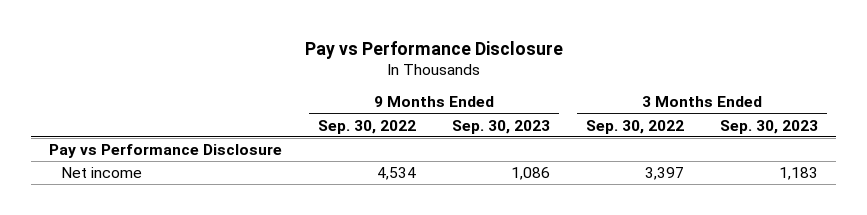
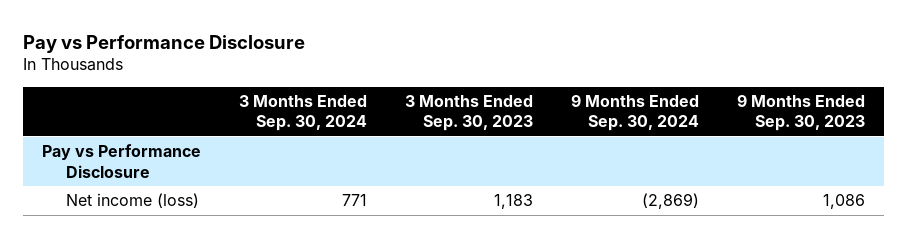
[318,119,417,134] Sep. 30, 2022 -> none
[586,119,685,134] Sep. 30, 2022 -> none
none -> [239,95,368,132] 3 Months Ended Sep. 30, 2024
none -> [570,94,699,132] 9 Months Ended Sep. 30, 2024
[60,167,142,179] Net income -> [66,193,200,209] Net income (loss)

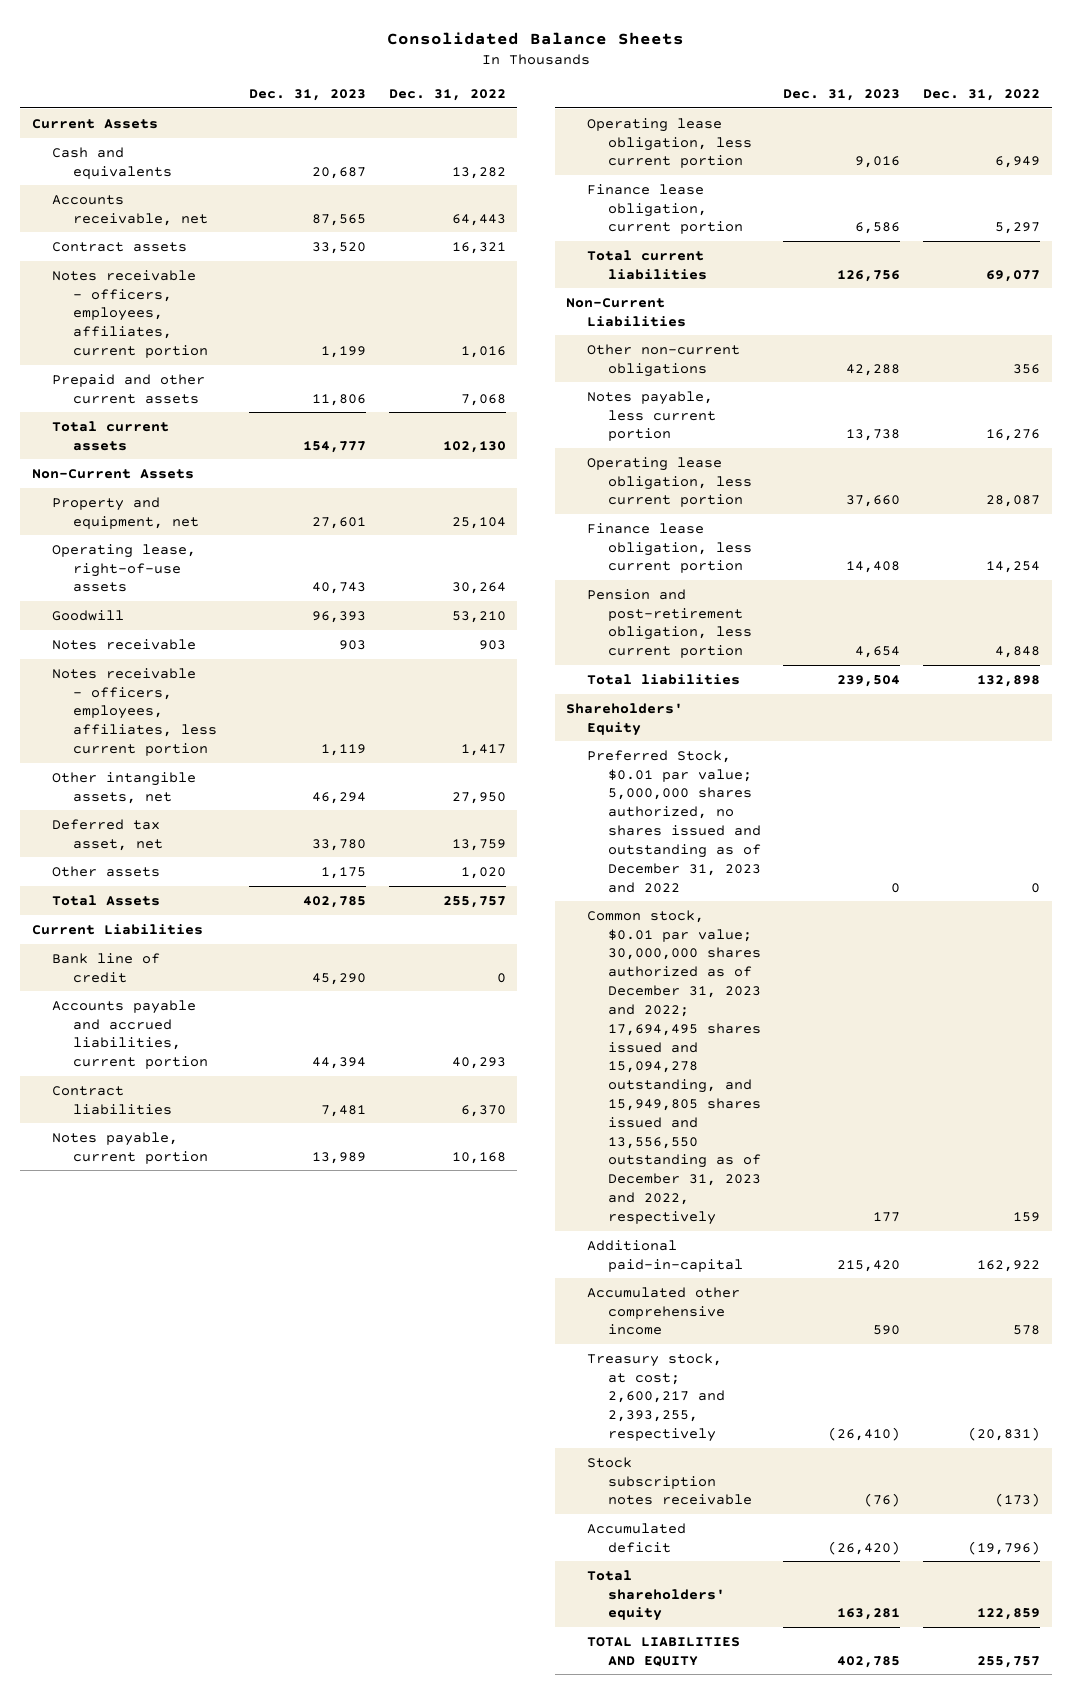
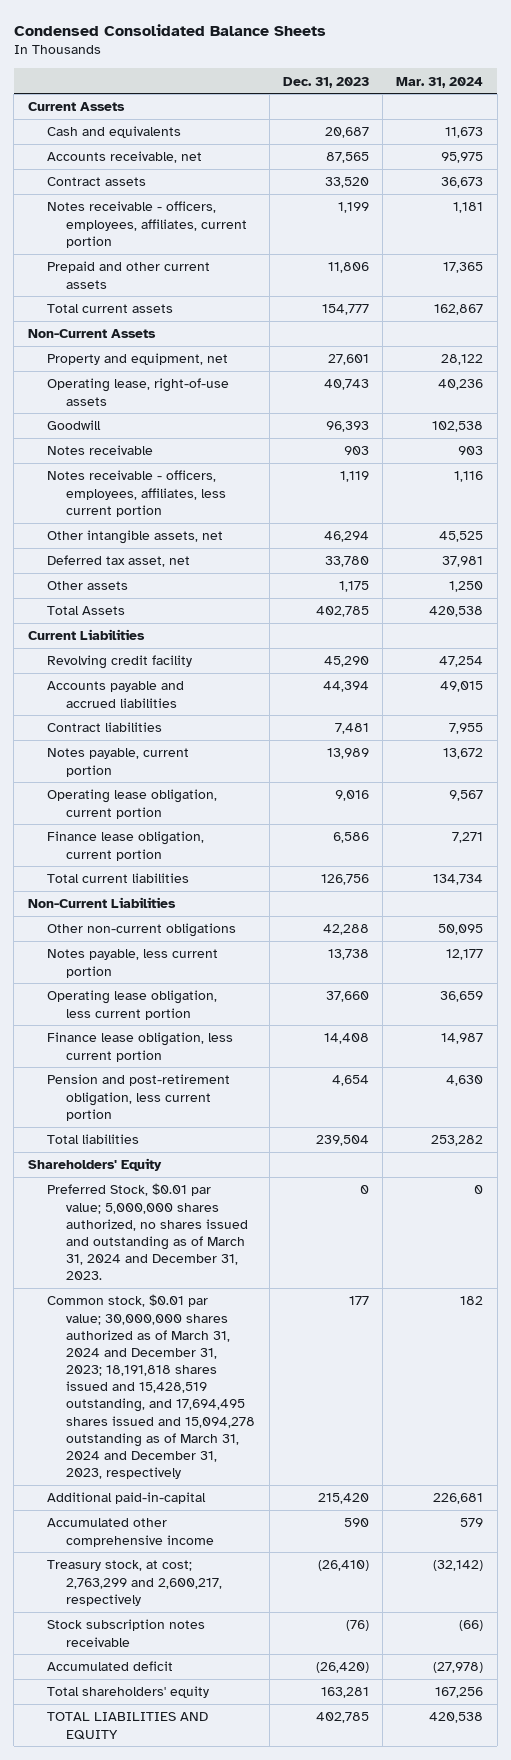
[386,31,684,45] Consolidated Balance Sheets -> [13,23,326,36] Condensed Consolidated Balance Sheets
[388,88,506,101] Dec. 31, 2022 -> none
none -> [396,76,484,88] Mar. 31, 2024
[52,952,161,983] Bank line of credit -> [47,655,193,670] Revolving credit facility
[52,999,208,1070] Accounts payable and accrued liabilities, current portion -> [47,681,185,708] Accounts payable and accrued liabilities
[586,117,752,169] Operating lease obligation, less current portion -> [47,789,218,819] Operating lease obligation, current portion
[586,749,761,893] Preferred Stock, $0.01 par value; 5,000,000 shares authorized, no shares issued and outstanding as of December 31, 2023 and 2022 -> [47,1183,249,1281] Preferred Stock, $0.01 par value; 5,000,000 shares authorized, no shares issued and outstanding as of March 31, 2024 and December 31, 2023.
[586,909,761,1225] Common stock, $0.01 par value; 30,000,000 shares authorized as of December 31, 2023 and 2022; 17,694,495 shares issued and 15,094,278 outstanding, and 15,949,805 shares issued and 13,556,550 outstanding as of December 31, 2023 and 2022, respectively -> [47,1294,256,1480] Common stock, $0.01 par value; 30,000,000 shares authorized as of March 31, 2024 and December 31, 2023; 18,191,818 shares issued and 15,428,519 outstanding, and 17,694,495 shares issued and 15,094,278 outstanding as of March 31, 2024 and December 31, 2023, respectively
[586,1352,725,1443] Treasury stock, at cost; 2,600,217 and 2,393,255, respectively -> [47,1560,223,1606] Treasury stock, at cost; 2,763,299 and 2,600,217, respectively

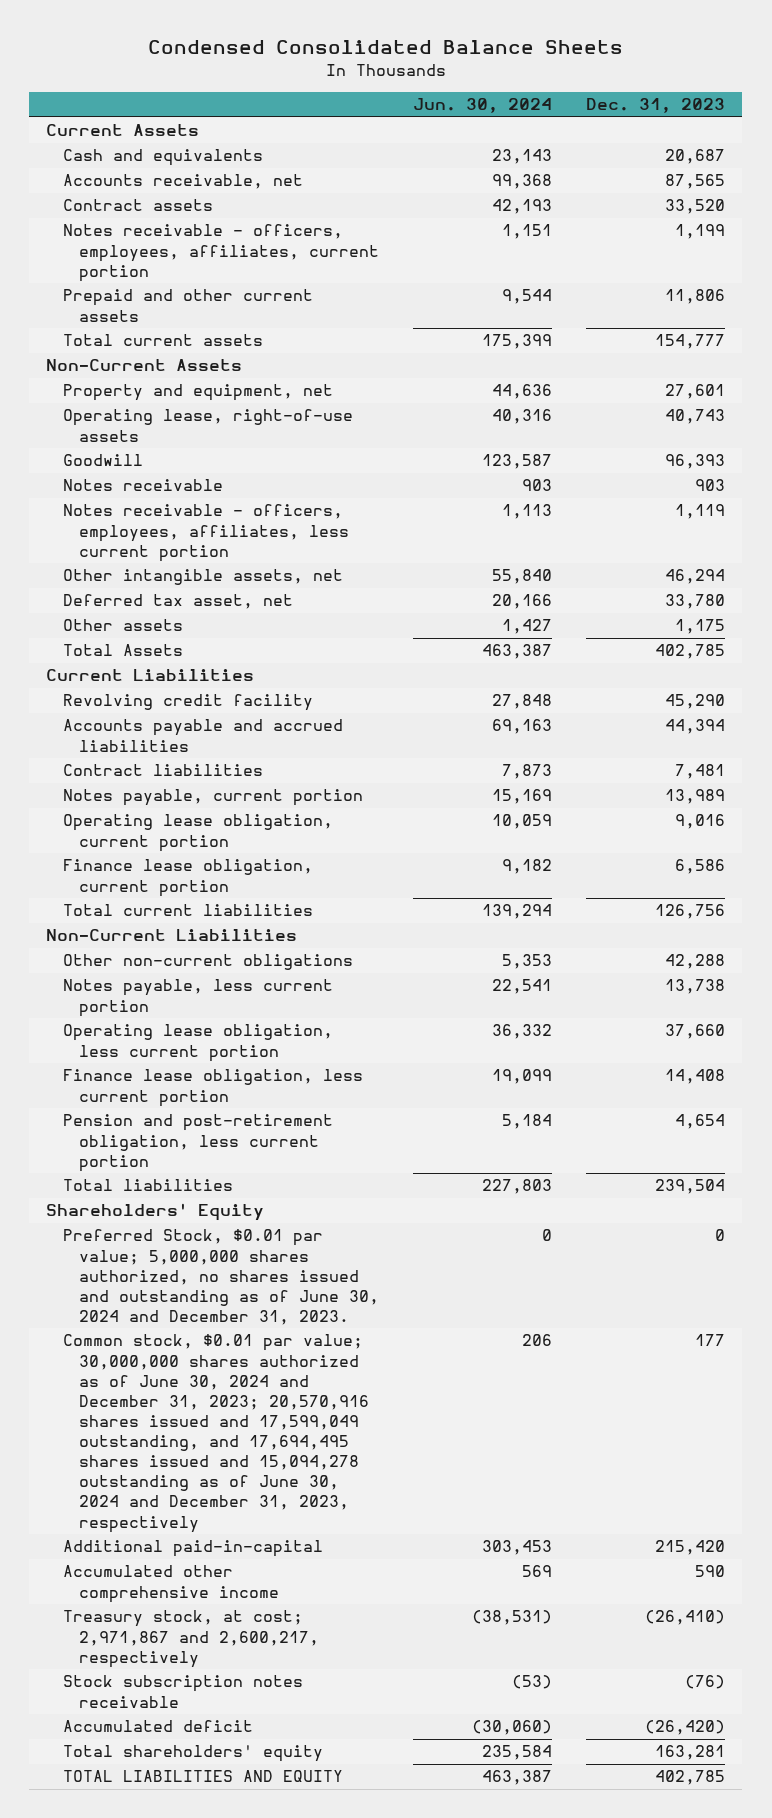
[396,76,484,88] Mar. 31, 2024 -> none
none -> [413,98,553,114] Jun. 30, 2024
[47,1183,249,1281] Preferred Stock, $0.01 par value; 5,000,000 shares authorized, no shares issued and outstanding as of March 31, 2024 and December 31, 2023. -> [62,1229,380,1325] Preferred Stock, $0.01 par value; 5,000,000 shares authorized, no shares issued and outstanding as of June 30, 2024 and December 31, 2023.
[47,1294,256,1480] Common stock, $0.01 par value; 30,000,000 shares authorized as of March 31, 2024 and December 31, 2023; 18,191,818 shares issued and 15,428,519 outstanding, and 17,694,495 shares issued and 15,094,278 outstanding as of March 31, 2024 and December 31, 2023, respectively -> [62,1334,370,1533] Common stock, $0.01 par value; 30,000,000 shares authorized as of June 30, 2024 and December 31, 2023; 20,570,916 shares issued and 17,599,049 outstanding, and 17,694,495 shares issued and 15,094,278 outstanding as of June 30, 2024 and December 31, 2023, respectively
[47,1560,223,1606] Treasury stock, at cost; 2,763,299 and 2,600,217, respectively -> [62,1610,320,1668] Treasury stock, at cost; 2,971,867 and 2,600,217, respectively

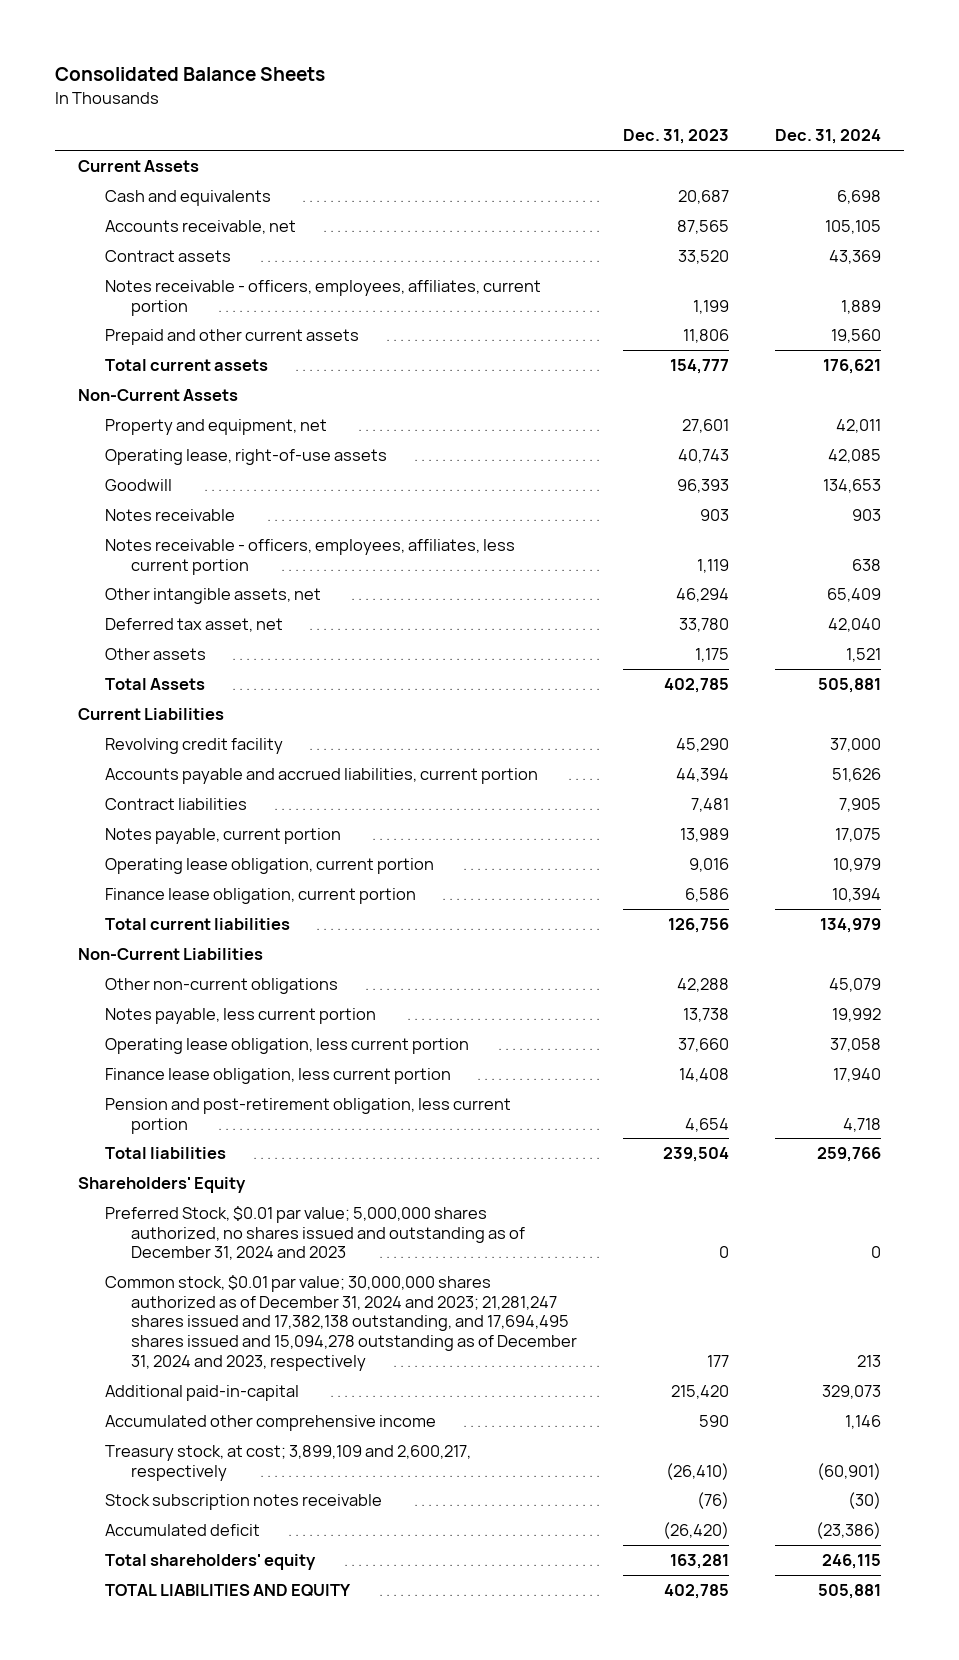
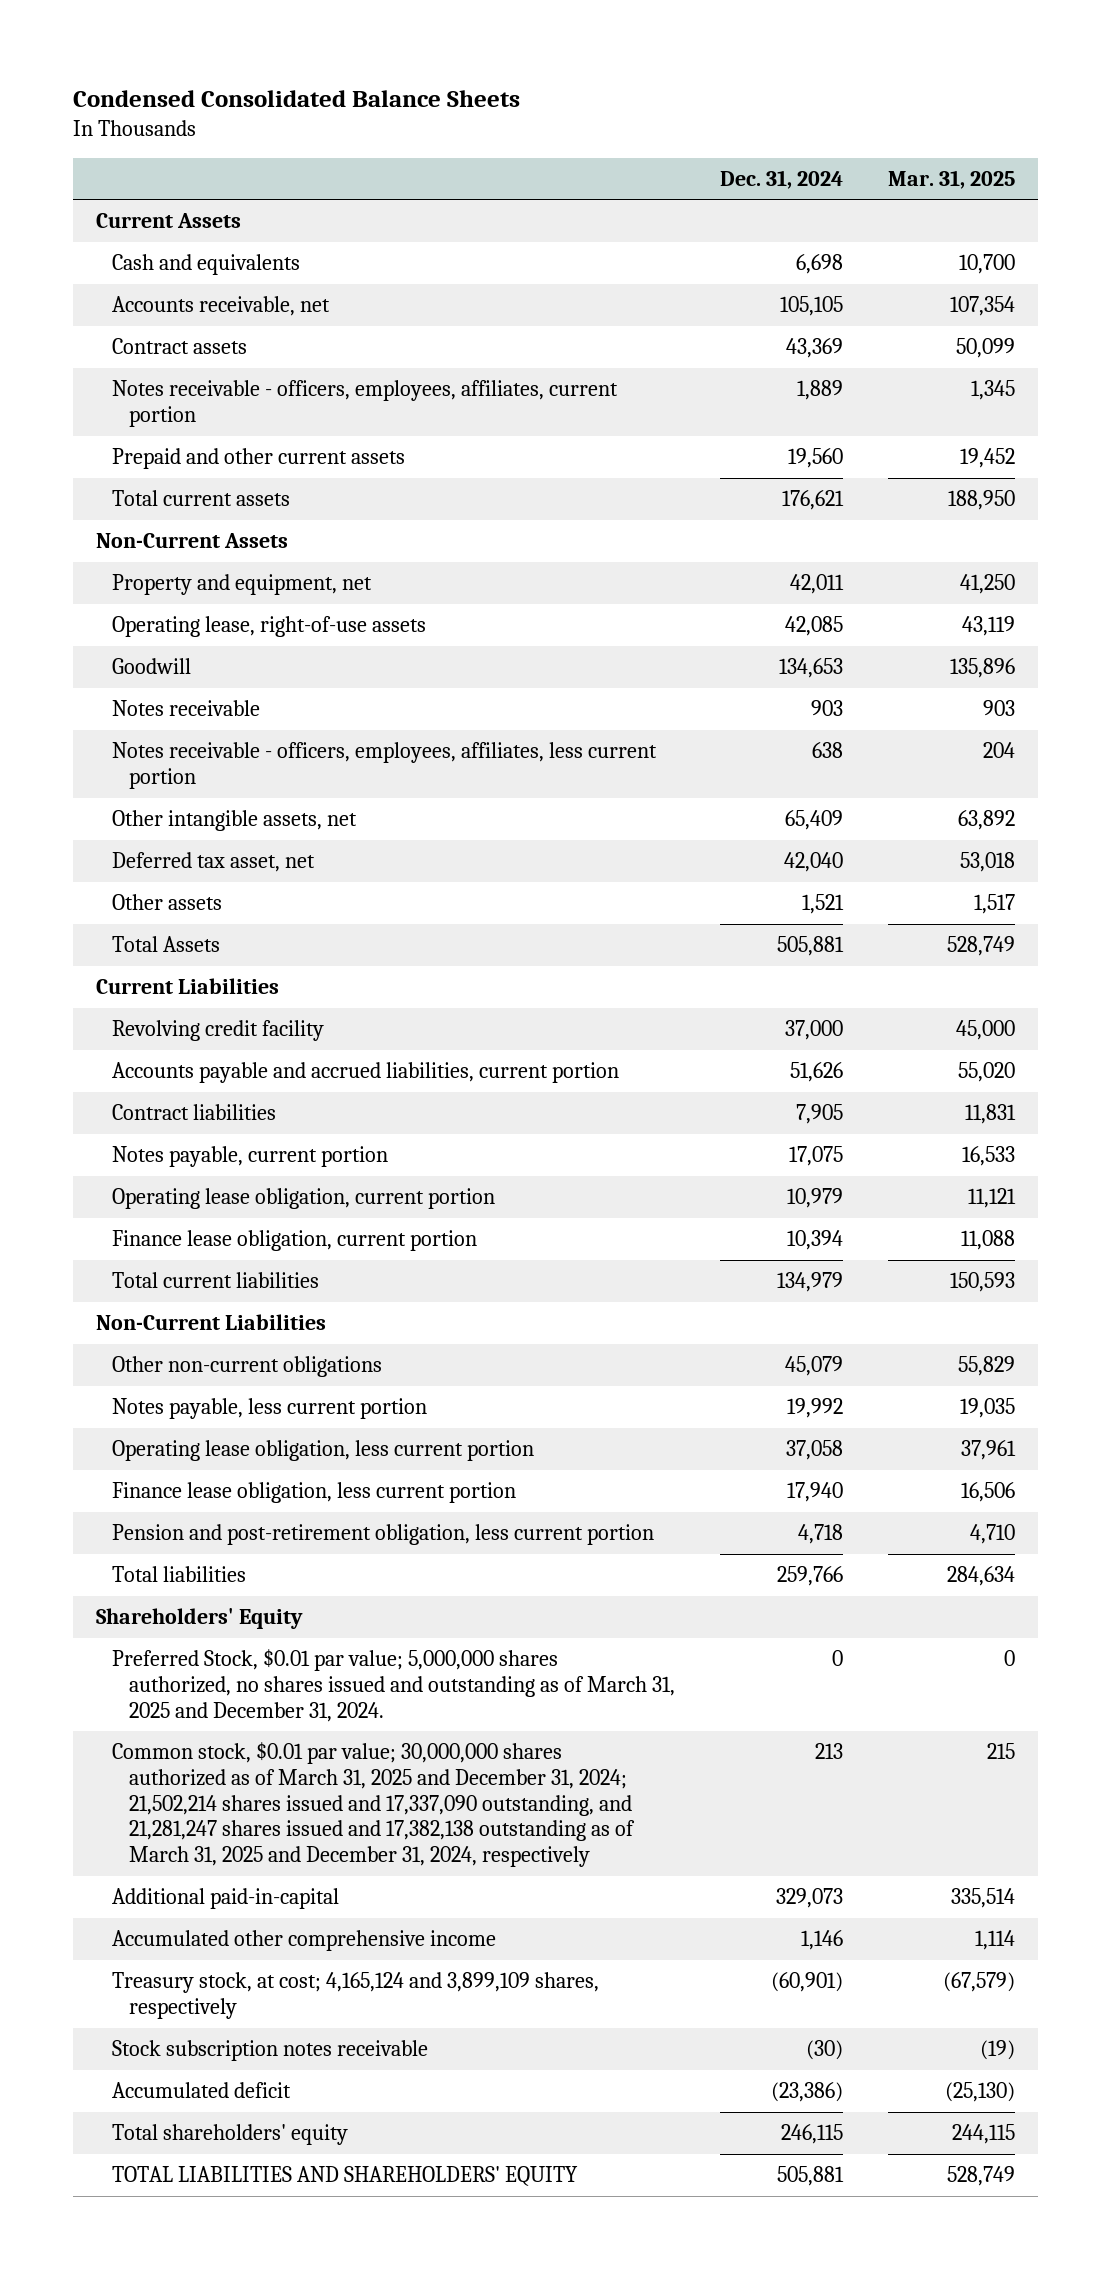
[55,67,326,82] Consolidated Balance Sheets -> [72,89,520,107] Condensed Consolidated Balance Sheets
[623,129,730,145] Dec. 31, 2023 -> none
none -> [887,169,1015,189] Mar. 31, 2025
[104,1205,525,1261] Preferred Stock, $0.01 par value; 5,000,000 shares authorized, no shares issued and outstanding as of December 31, 2024 and 2023 -> [112,1649,675,1722] Preferred Stock, $0.01 par value; 5,000,000 shares authorized, no shares issued and outstanding as of March 31, 2025 and December 31, 2024.
[104,1274,577,1371] Common stock, $0.01 par value; 30,000,000 shares authorized as of December 31, 2024 and 2023; 21,281,247 shares issued and 17,382,138 outstanding, and 17,694,495 shares issued and 15,094,278 outstanding as of December 31, 2024 and 2023, respectively -> [112,1742,635,1868] Common stock, $0.01 par value; 30,000,000 shares authorized as of March 31, 2025 and December 31, 2024; 21,502,214 shares issued and 17,337,090 outstanding, and 21,281,247 shares issued and 17,382,138 outstanding as of March 31, 2025 and December 31, 2024, respectively
[104,1444,471,1481] Treasury stock, at cost; 3,899,109 and 2,600,217, respectively -> [112,1972,600,2020] Treasury stock, at cost; 4,165,124 and 3,899,109 shares, respectively
[104,1583,351,1597] TOTAL LIABILITIES AND EQUITY -> [112,2166,579,2187] TOTAL LIABILITIES AND SHAREHOLDERS' EQUITY

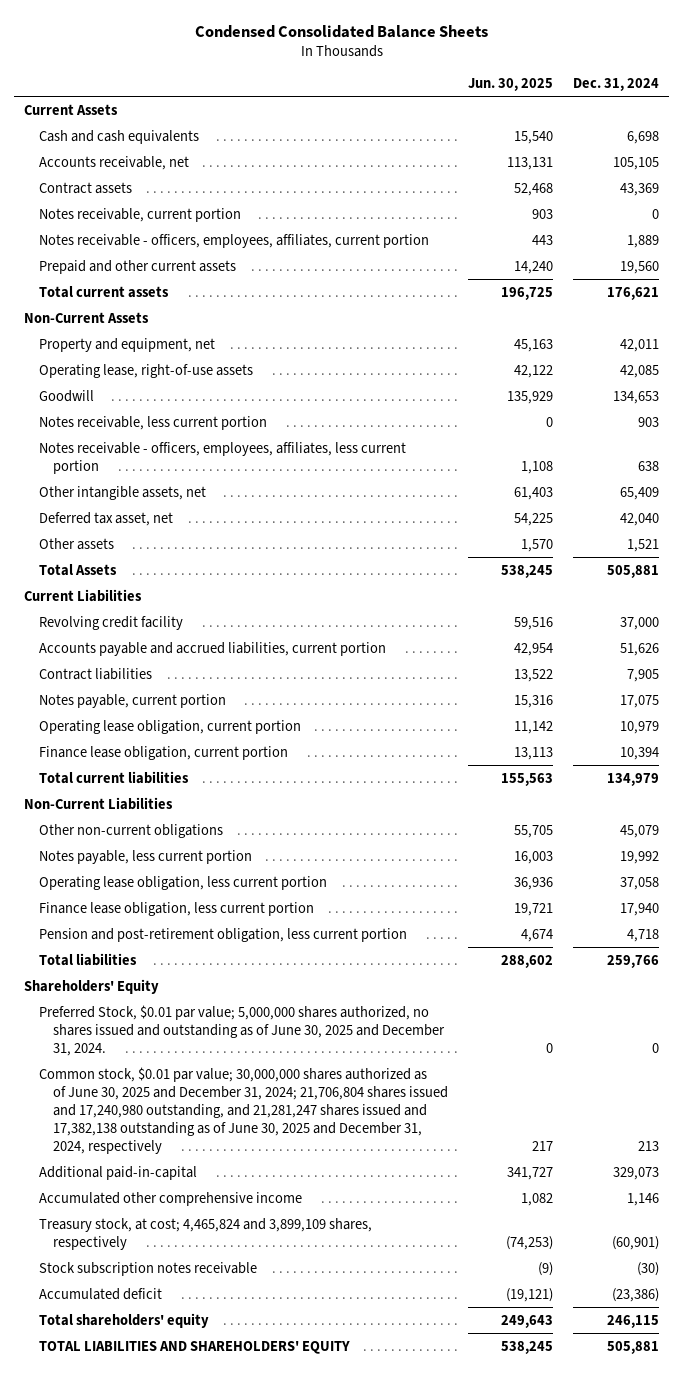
[887,169,1015,189] Mar. 31, 2025 -> none
none -> [468,77,554,91] Jun. 30, 2025
[112,254,301,276] Cash and equivalents -> [38,129,199,144] Cash and cash equivalents
none -> [38,207,241,222] Notes receivable, current portion
[112,700,261,717] Notes receivable -> [38,415,267,430] Notes receivable, less current portion
[112,1649,675,1722] Preferred Stock, $0.01 par value; 5,000,000 shares authorized, no shares issued and outstanding as of March 31, 2025 and December 31, 2024. -> [38,1004,445,1056] Preferred Stock, $0.01 par value; 5,000,000 shares authorized, no shares issued and outstanding as of June 30, 2025 and December 31, 2024.
[112,1742,635,1868] Common stock, $0.01 par value; 30,000,000 shares authorized as of March 31, 2025 and December 31, 2024; 21,502,214 shares issued and 17,337,090 outstanding, and 21,281,247 shares issued and 17,382,138 outstanding as of March 31, 2025 and December 31, 2024, respectively -> [38,1066,448,1154] Common stock, $0.01 par value; 30,000,000 shares authorized as of June 30, 2025 and December 31, 2024; 21,706,804 shares issued and 17,240,980 outstanding, and 21,281,247 shares issued and 17,382,138 outstanding as of June 30, 2025 and December 31, 2024, respectively
[112,1972,600,2020] Treasury stock, at cost; 4,165,124 and 3,899,109 shares, respectively -> [38,1217,372,1250] Treasury stock, at cost; 4,465,824 and 3,899,109 shares, respectively

